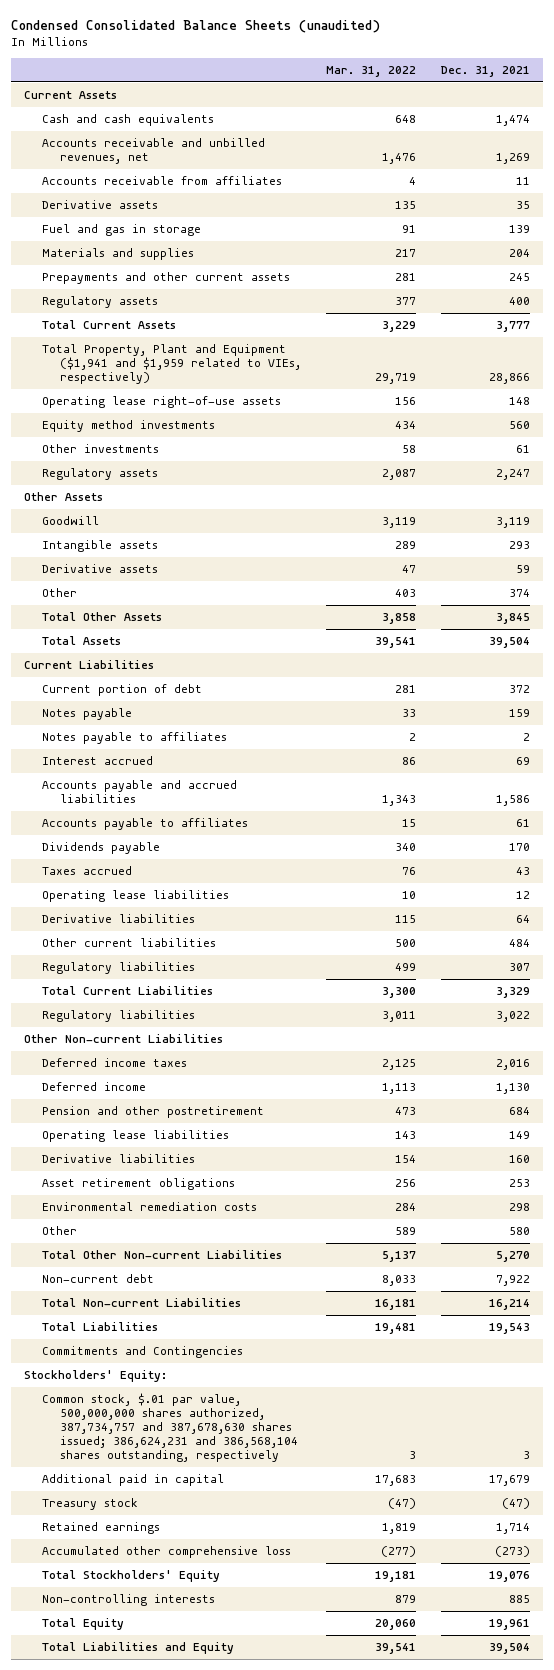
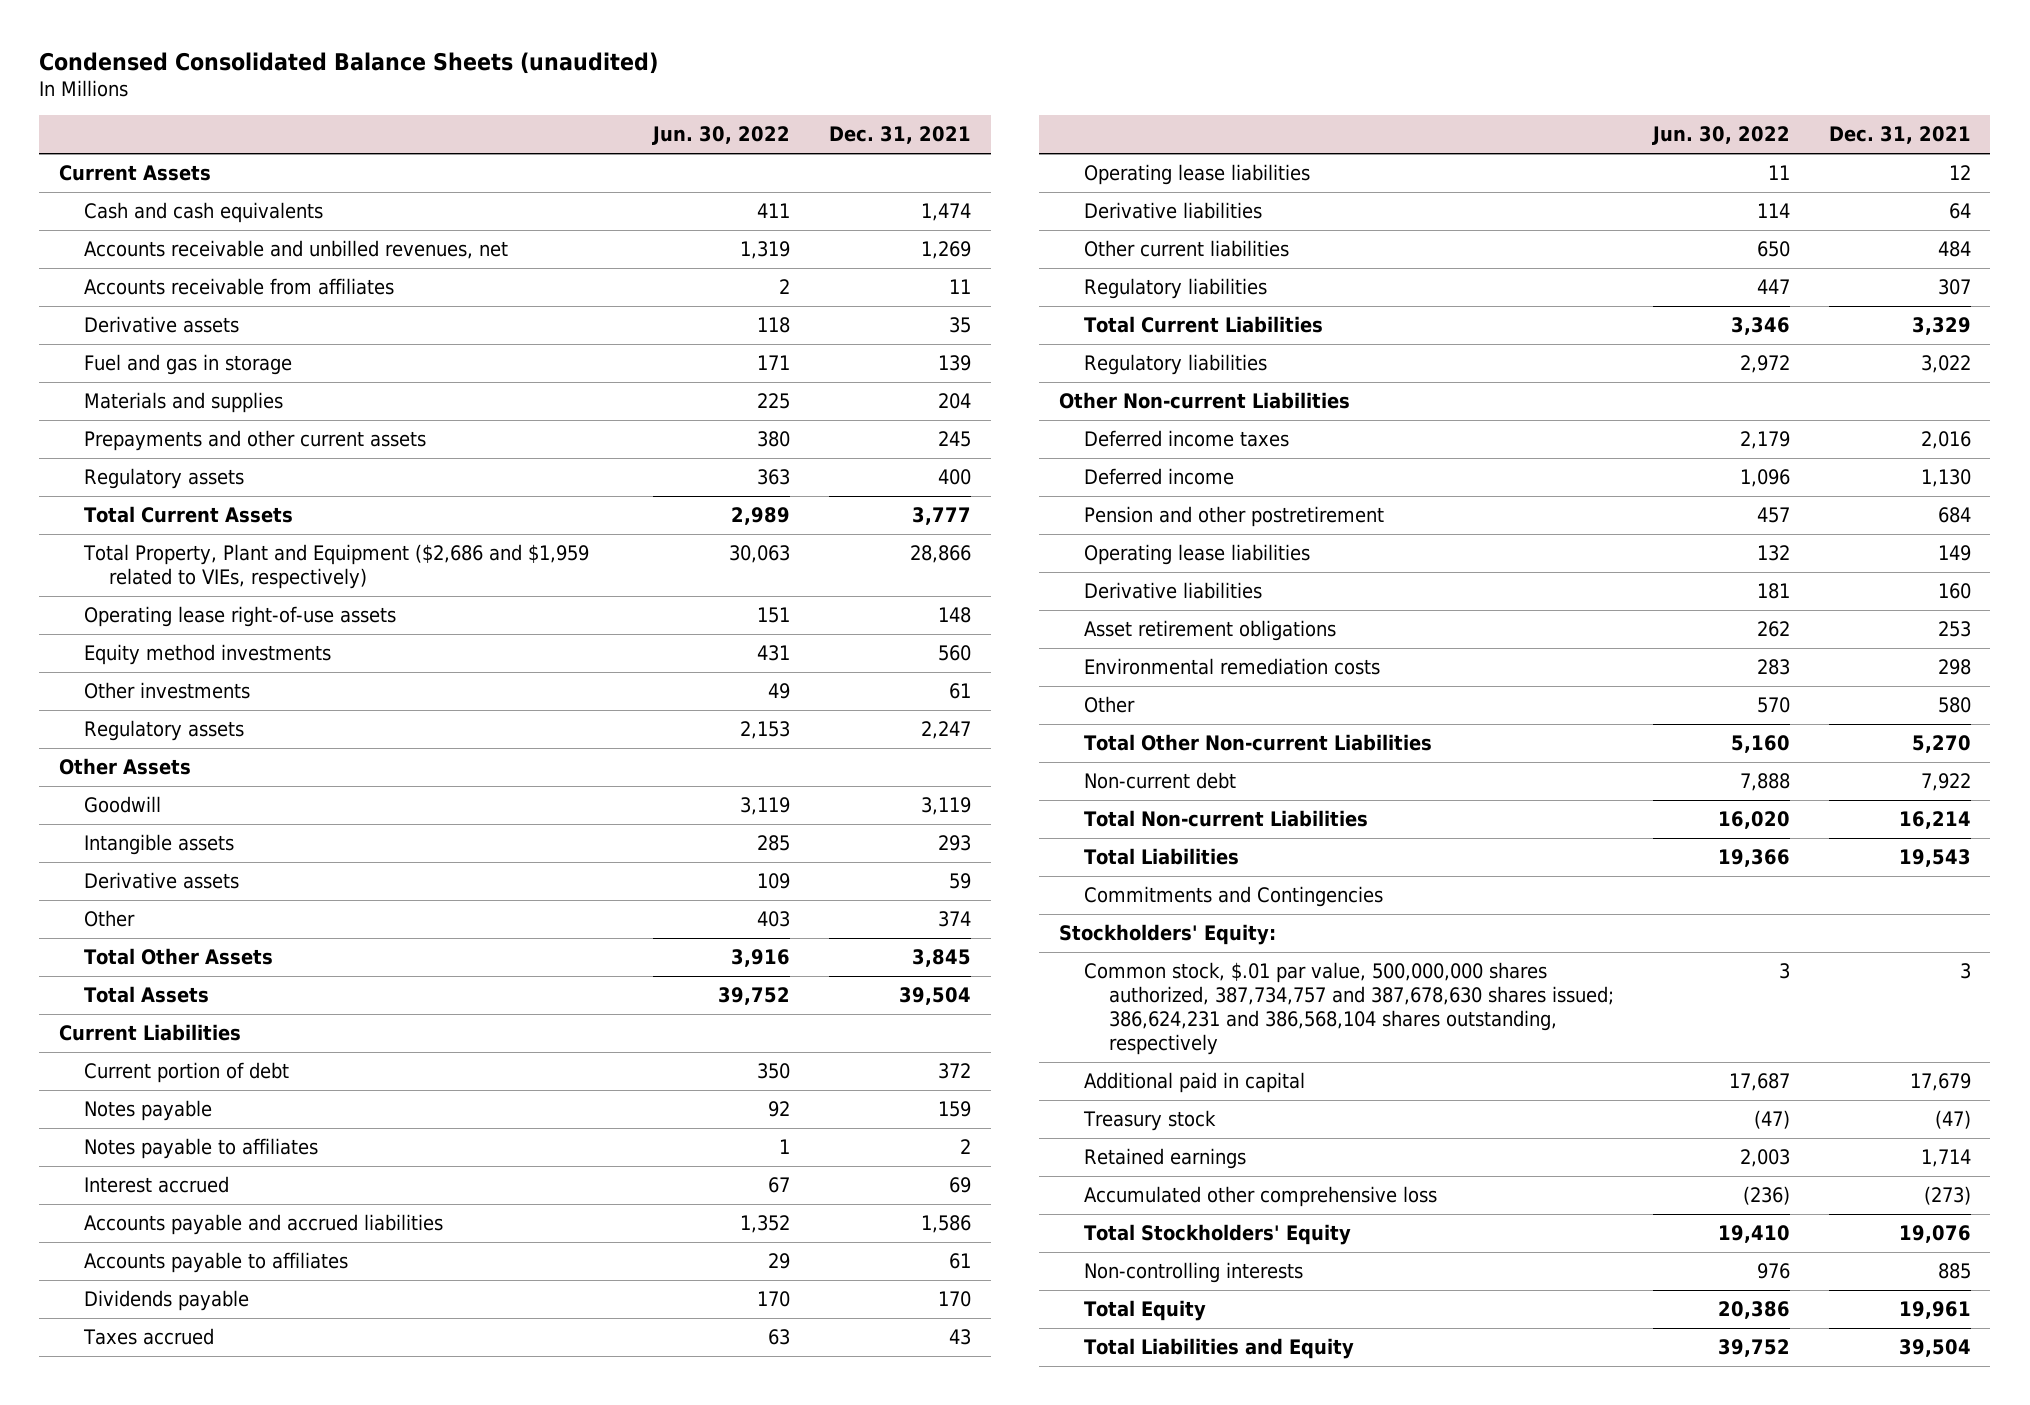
[326,66,417,78] Mar. 31, 2022 -> none
none -> [651,126,790,146] Jun. 30, 2022
[41,343,302,385] Total Property, Plant and Equipment ($1,941 and $1,959 related to VIEs, respectively) -> [82,544,589,590] Total Property, Plant and Equipment ($2,686 and $1,959 related to VIEs, respectively)

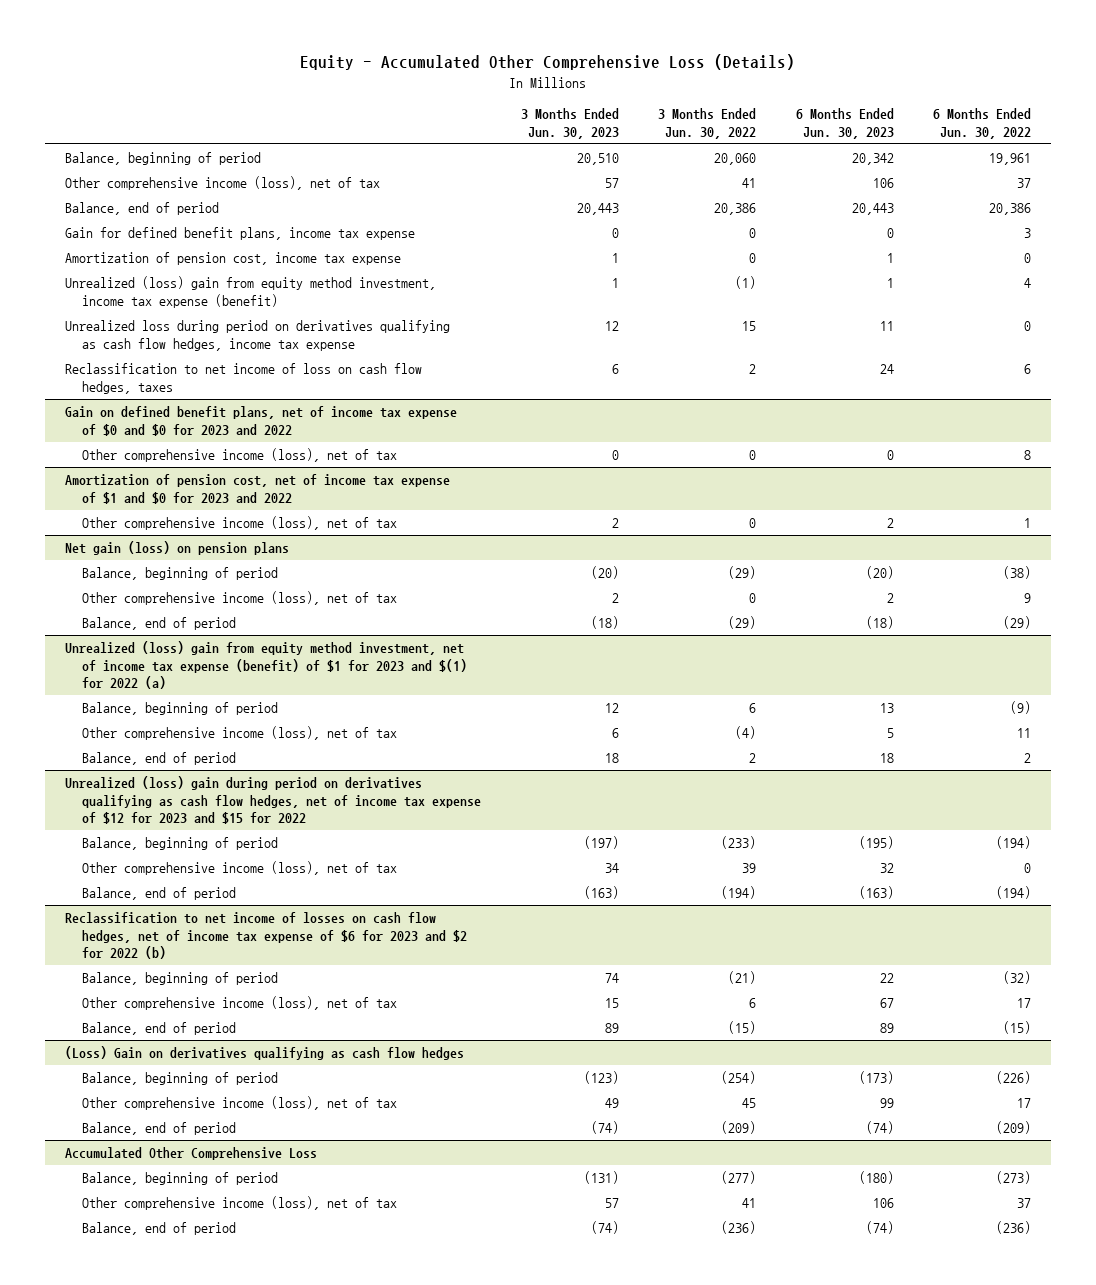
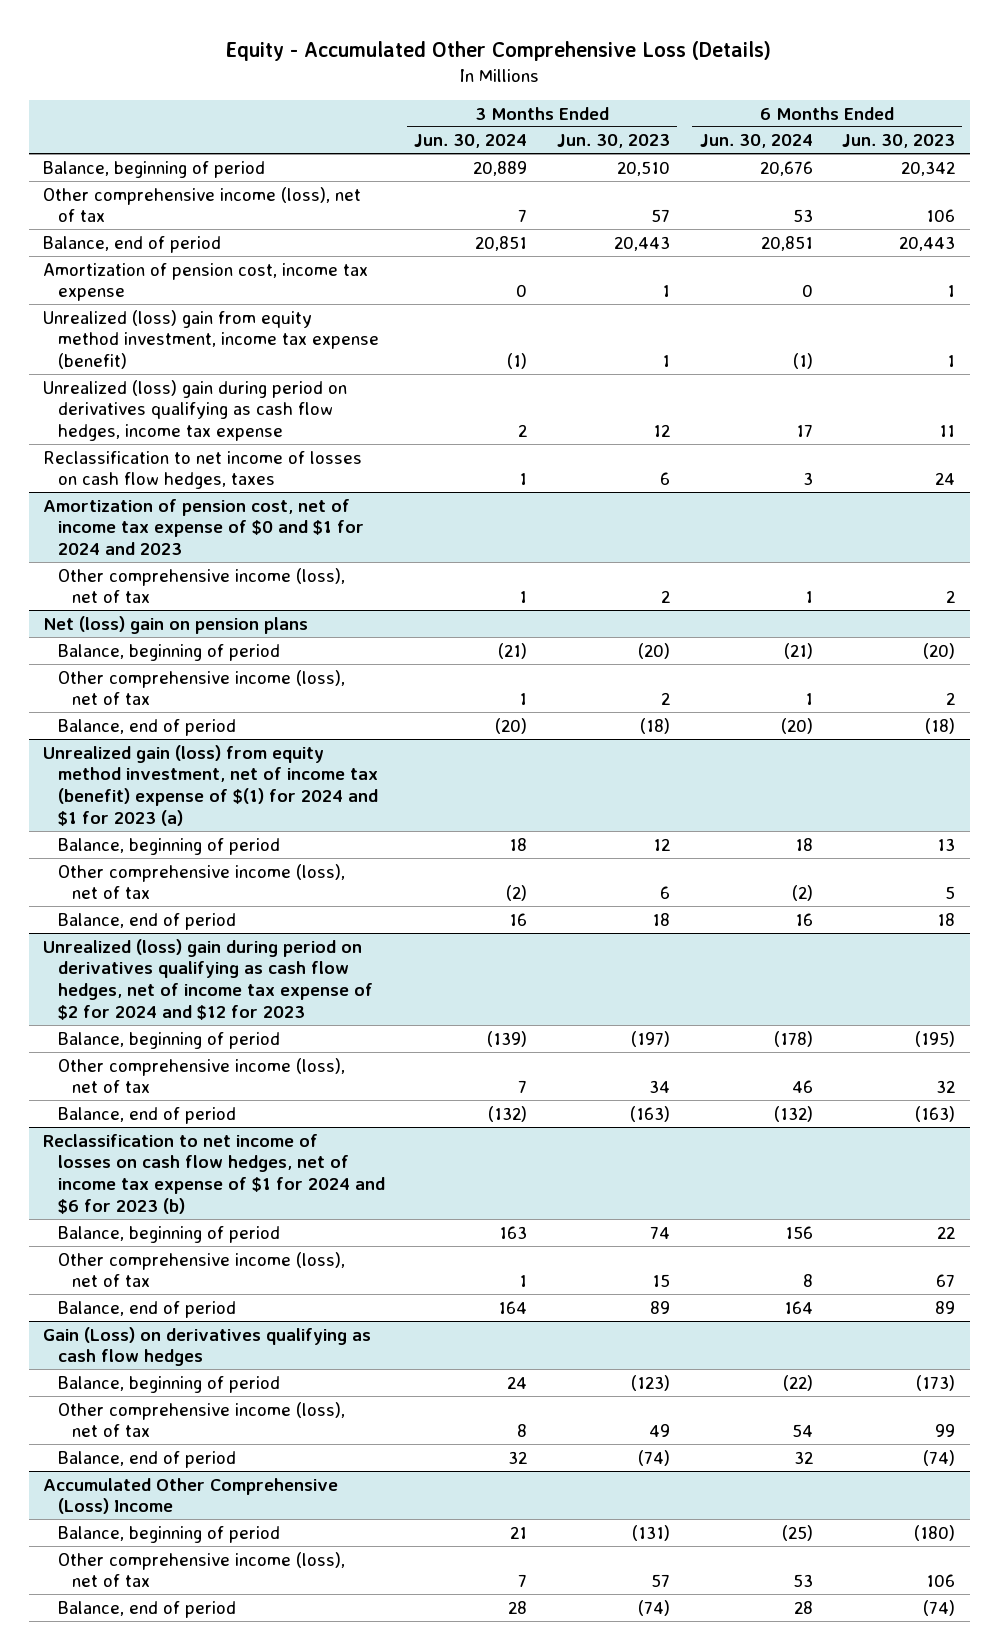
[658,108,757,139] 3 Months Ended Jun. 30, 2022 -> none
[933,108,1032,139] 6 Months Ended Jun. 30, 2022 -> none
none -> [414,134,528,149] Jun. 30, 2024
none -> [699,134,813,149] Jun. 30, 2024
[65,227,416,241] Gain for defined benefit plans, income tax expense -> none
[65,406,458,436] Gain on defined benefit plans, net of income tax expense of $0 and $0 for 2023 and 2022 -> none
[82,448,398,463] Other comprehensive income (loss), net of tax -> none
[65,320,451,351] Unrealized loss during period on derivatives qualifying as cash flow hedges, income tax expense -> [43,379,348,442] Unrealized (loss) gain during period on derivatives qualifying as cash flow hedges, income tax expense
[65,363,423,394] Reclassification to net income of loss on cash flow hedges, taxes -> [43,450,363,490] Reclassification to net income of losses on cash flow hedges, taxes
[65,474,451,504] Amortization of pension cost, net of income tax expense of $1 and $0 for 2023 and 2022 -> [43,498,364,556] Amortization of pension cost, net of income tax expense of $0 and $1 for 2024 and 2023
[65,541,290,556] Net gain (loss) on pension plans -> [43,615,309,634] Net (loss) gain on pension plans
[65,641,468,690] Unrealized (loss) gain from equity method investment, net of income tax expense (benefit) of $1 for 2023 and $(1) for 2022 (a) -> [43,744,378,827] Unrealized gain (loss) from equity method investment, net of income tax (benefit) expense of $(1) for 2024 and $1 for 2023 (a)
[65,776,482,825] Unrealized (loss) gain during period on derivatives qualifying as cash flow hedges, net of income tax expense of $12 for 2023 and $15 for 2022 -> [43,938,373,1021] Unrealized (loss) gain during period on derivatives qualifying as cash flow hedges, net of income tax expense of $2 for 2024 and $12 for 2023
[65,912,468,960] Reclassification to net income of losses on cash flow hedges, net of income tax expense of $6 for 2023 and $2 for 2022 (b) -> [43,1133,385,1215] Reclassification to net income of losses on cash flow hedges, net of income tax expense of $1 for 2024 and $6 for 2023 (b)
[65,1046,465,1061] (Loss) Gain on derivatives qualifying as cash flow hedges -> [43,1326,372,1367] Gain (Loss) on derivatives qualifying as cash flow hedges
[65,1147,318,1161] Accumulated Other Comprehensive Loss -> [43,1477,339,1515] Accumulated Other Comprehensive (Loss) Income

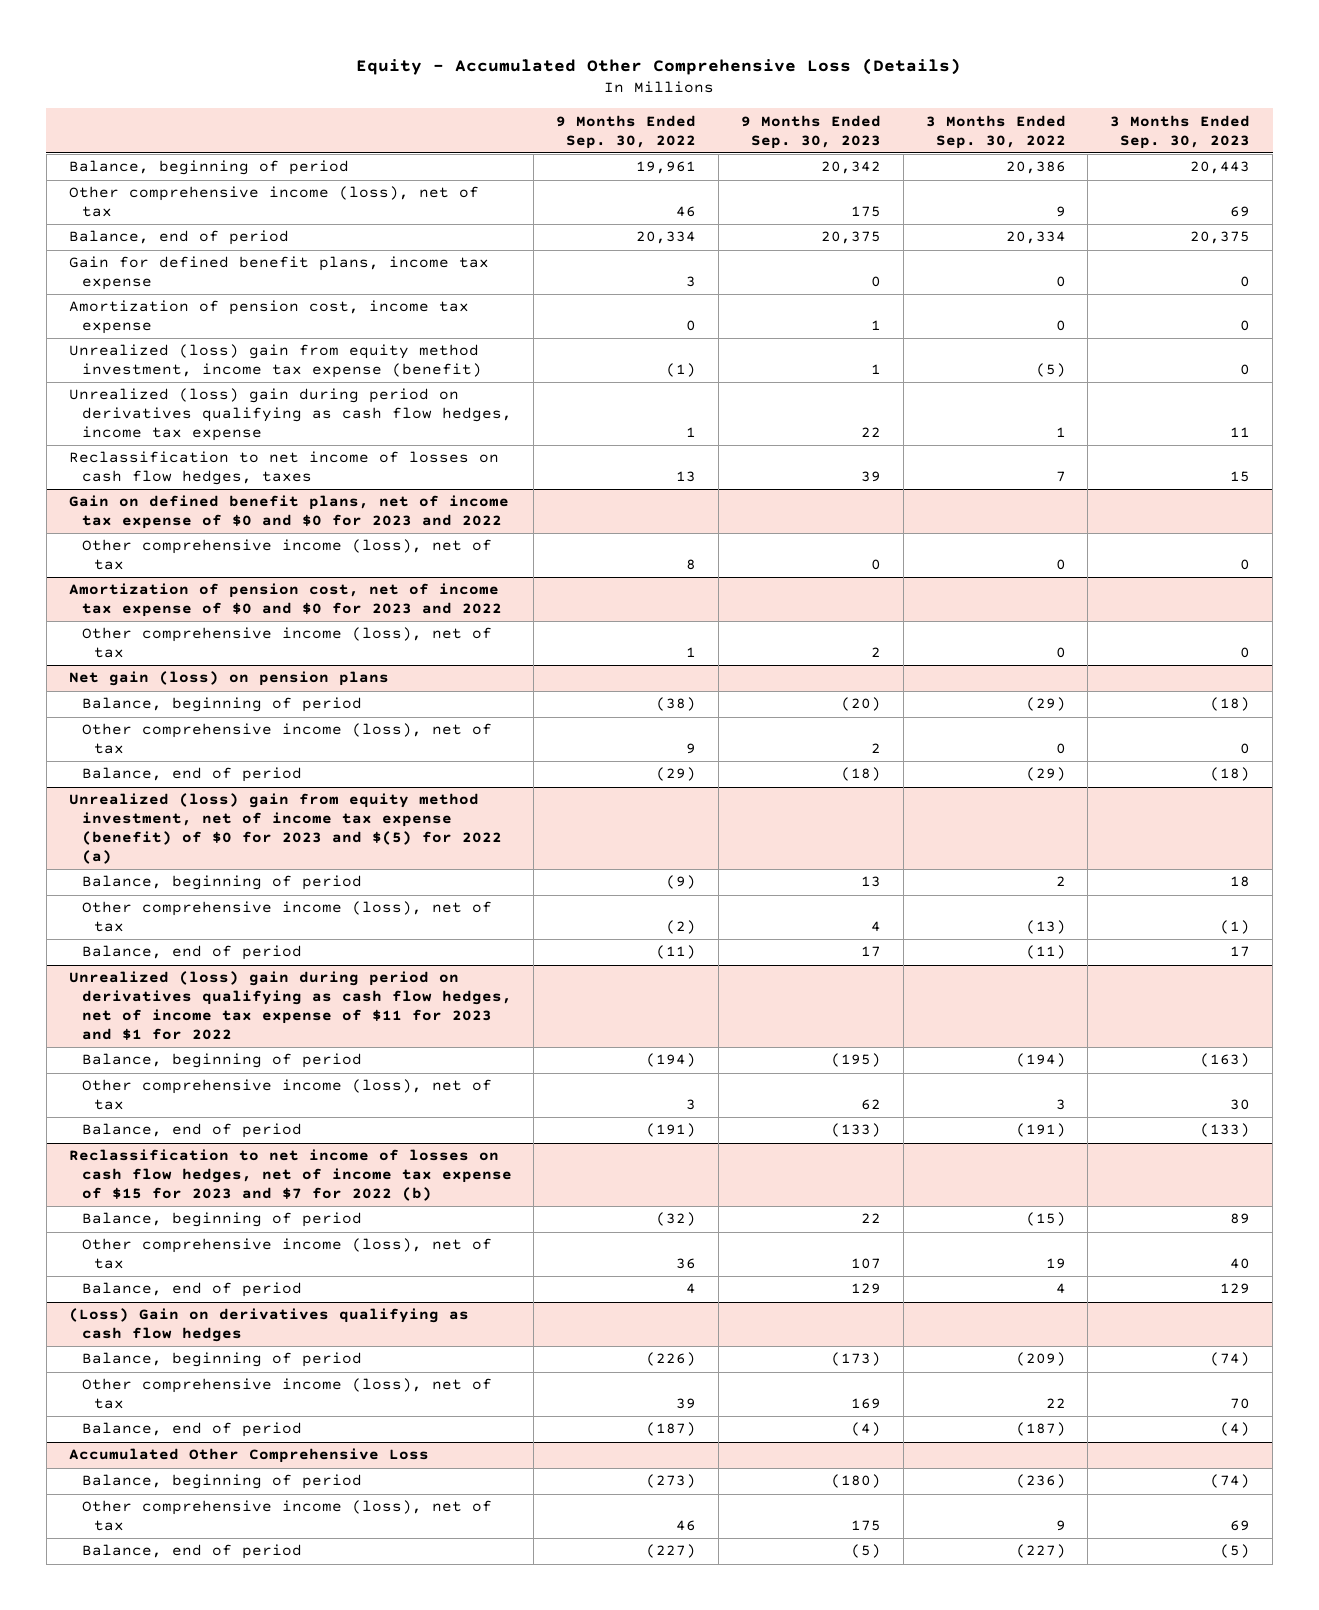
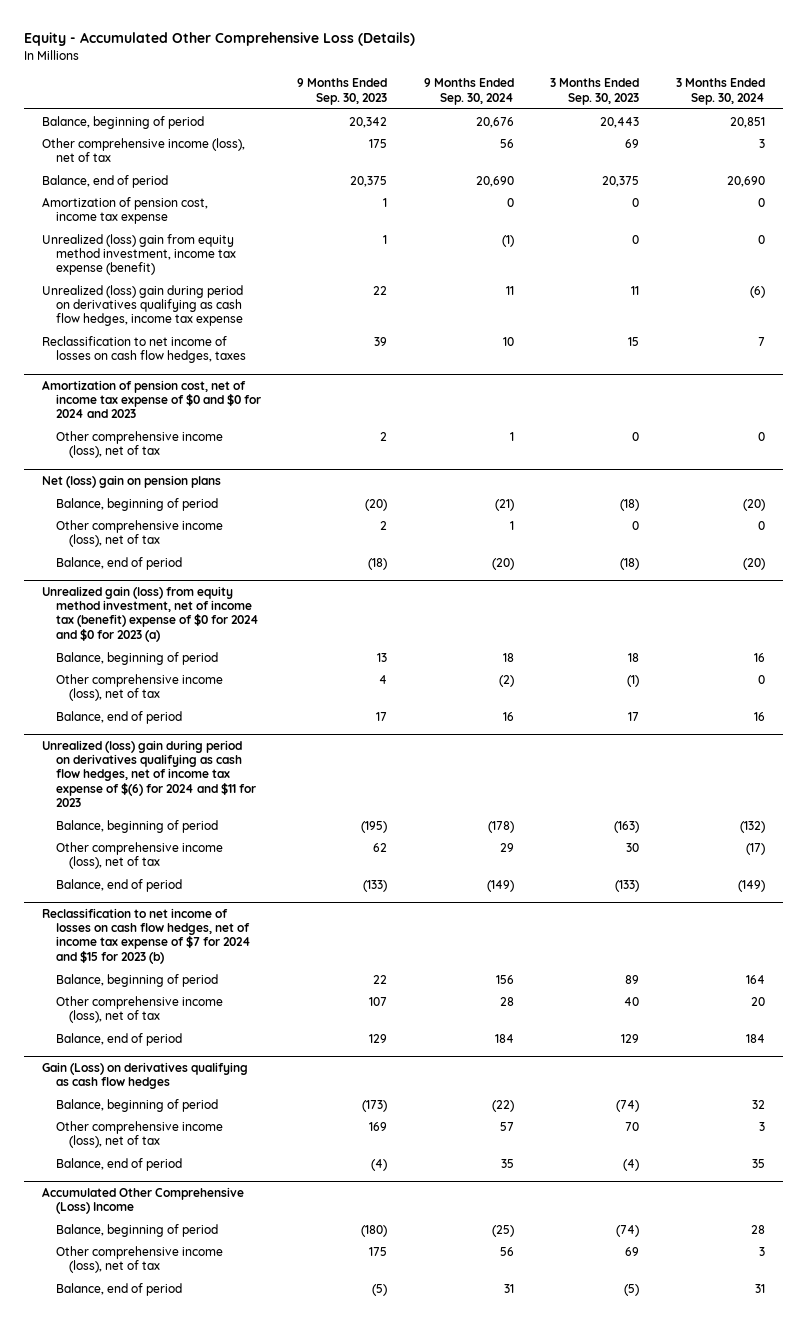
[556,114,697,149] 9 Months Ended Sep. 30, 2022 -> none
[925,114,1066,149] 3 Months Ended Sep. 30, 2022 -> none
none -> [423,78,514,105] 9 Months Ended Sep. 30, 2024
none -> [675,78,765,105] 3 Months Ended Sep. 30, 2024
[68,256,489,291] Gain for defined benefit plans, income tax expense -> none
[68,495,509,530] Gain on defined benefit plans, net of income tax expense of $0 and $0 for 2023 and 2022 -> none
[81,539,492,571] Other comprehensive income (loss), net of tax -> none
[68,583,502,618] Amortization of pension cost, net of income tax expense of $0 and $0 for 2023 and 2022 -> [42,379,261,419] Amortization of pension cost, net of income tax expense of $0 and $0 for 2024 and 2023
[68,671,389,687] Net gain (loss) on pension plans -> [42,474,222,488] Net (loss) gain on pension plans
[68,793,502,865] Unrealized (loss) gain from equity method investment, net of income tax expense (benefit) of $0 for 2023 and $(5) for 2022 (a) -> [42,585,259,642] Unrealized gain (loss) from equity method investment, net of income tax (benefit) expense of $0 for 2024 and $0 for 2023 (a)
[68,971,512,1041] Unrealized (loss) gain during period on derivatives qualifying as cash flow hedges, net of income tax expense of $11 for 2023 and $1 for 2022 -> [42,739,256,808] Unrealized (loss) gain during period on derivatives qualifying as cash flow hedges, net of income tax expense of $(6) for 2024 and $11 for 2023
[68,1149,512,1202] Reclassification to net income of losses on cash flow hedges, net of income tax expense of $15 for 2023 and $7 for 2022 (b) -> [42,907,251,964] Reclassification to net income of losses on cash flow hedges, net of income tax expense of $7 for 2024 and $15 for 2023 (b)
[68,1308,469,1343] (Loss) Gain on derivatives qualifying as cash flow hedges -> [42,1061,249,1090] Gain (Loss) on derivatives qualifying as cash flow hedges
[68,1448,429,1464] Accumulated Other Comprehensive Loss -> [42,1186,245,1215] Accumulated Other Comprehensive (Loss) Income

